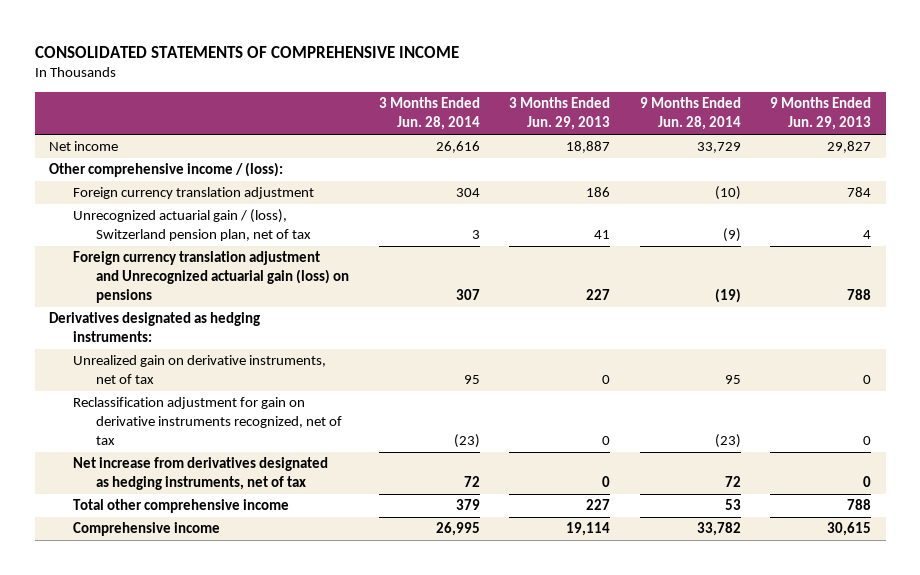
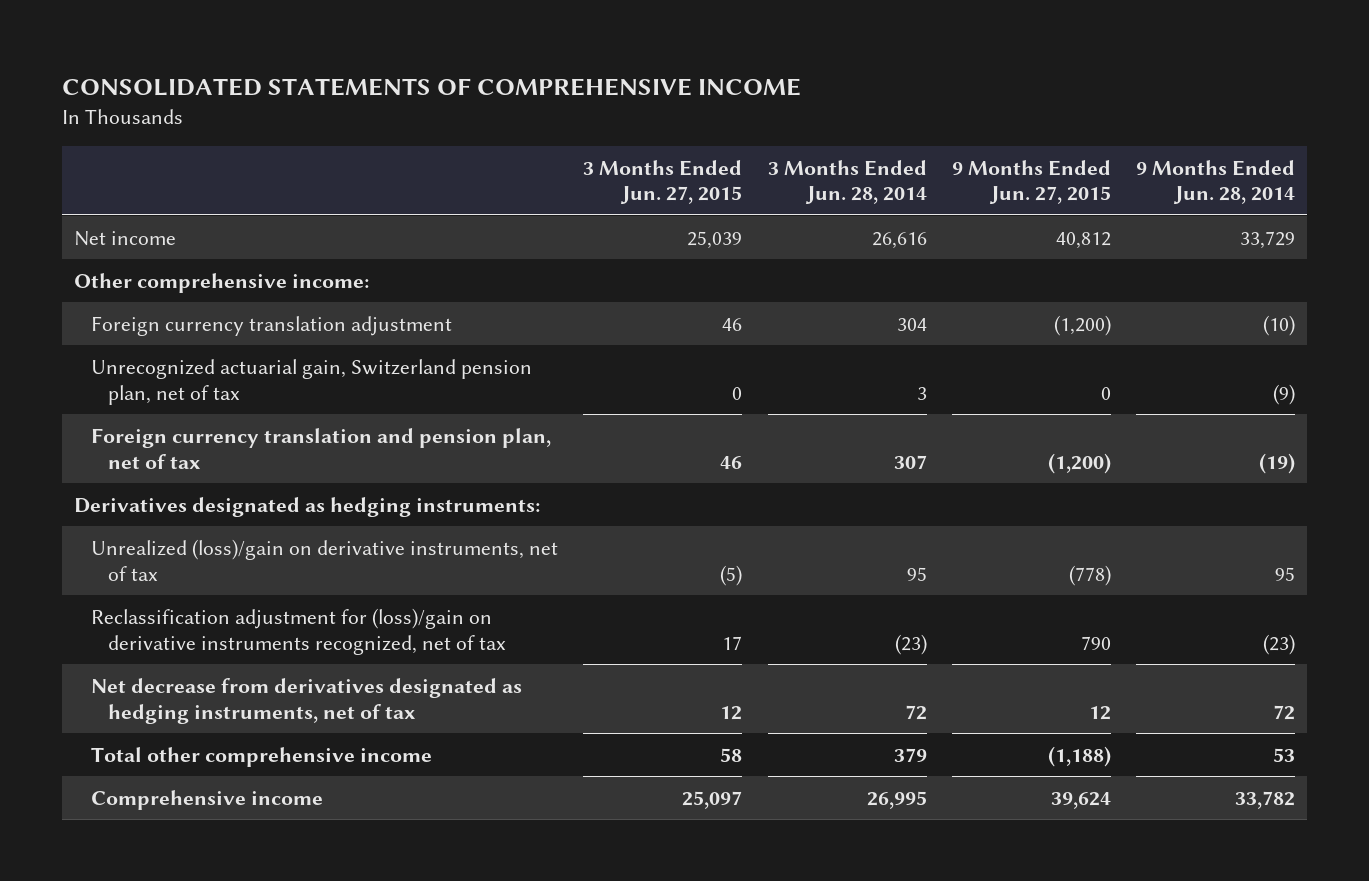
[509,97,611,131] 3 Months Ended Jun. 29, 2013 -> none
[770,97,872,131] 9 Months Ended Jun. 29, 2013 -> none
none -> [583,159,743,205] 3 Months Ended Jun. 27, 2015
none -> [951,159,1111,205] 9 Months Ended Jun. 27, 2015
[49,162,284,178] Other comprehensive income / (loss): -> [74,272,370,293] Other comprehensive income:
[72,209,312,242] Unrecognized actuarial gain / (loss), Switzerland pension plan, net of tax -> [91,358,533,405] Unrecognized actuarial gain, Switzerland pension plan, net of tax
[72,251,350,304] Foreign currency translation adjustment and Unrecognized actuarial gain (loss) on pensions -> [91,427,552,469] Foreign currency translation and pension plan, net of tax
[72,355,326,385] Unrealized gain on derivative instruments, net of tax -> [91,538,559,581] Unrealized (loss)/gain on derivative instruments, net of tax
[72,397,343,446] Reclassification adjustment for gain on derivative instruments recognized, net of tax -> [91,607,507,655] Reclassification adjustment for (loss)/gain on derivative instruments recognized, net of tax
[72,457,328,491] Net increase from derivatives designated as hedging instruments, net of tax -> [91,677,523,724] Net decrease from derivatives designated as hedging instruments, net of tax

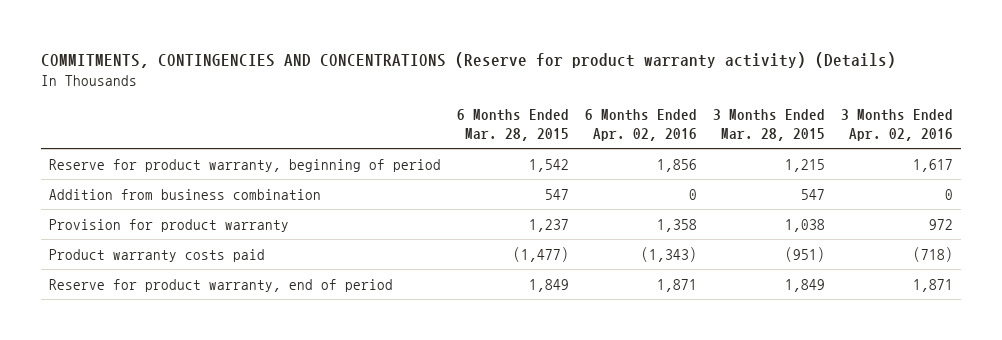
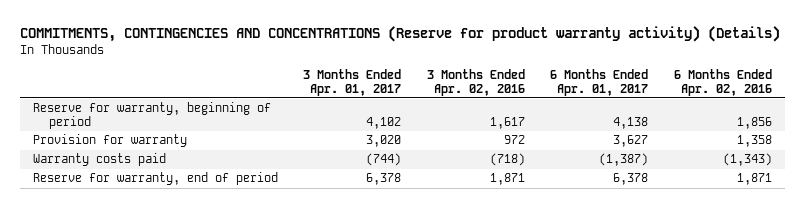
[457,109,570,142] 6 Months Ended Mar. 28, 2015 -> none
[713,109,826,142] 3 Months Ended Mar. 28, 2015 -> none
none -> [303,69,402,96] 3 Months Ended Apr. 01, 2017
none -> [550,69,649,96] 6 Months Ended Apr. 01, 2017
[49,188,322,200] Addition from business combination -> none
[49,158,442,172] Reserve for product warranty, beginning of period -> [32,102,271,130] Reserve for warranty, beginning of period
[49,218,290,232] Provision for product warranty -> [32,134,187,148] Provision for warranty
[49,248,266,262] Product warranty costs paid -> [32,153,166,167] Warranty costs paid
[49,278,394,292] Reserve for product warranty, end of period -> [32,172,278,186] Reserve for warranty, end of period

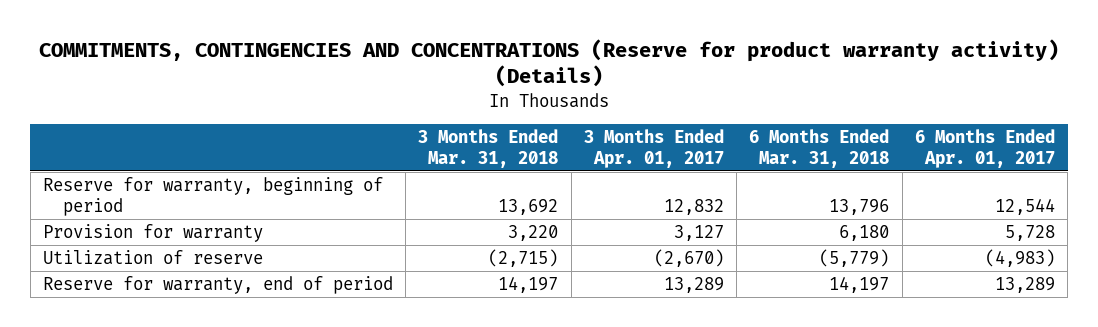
[426,69,525,96] 3 Months Ended Apr. 02, 2016 -> none
[673,69,772,96] 6 Months Ended Apr. 02, 2016 -> none
none -> [418,128,559,168] 3 Months Ended Mar. 31, 2018
none -> [749,128,890,168] 6 Months Ended Mar. 31, 2018
[32,153,166,167] Warranty costs paid -> none
[366,117,402,130] 4,102 -> [663,198,724,215] 12,832
[613,117,649,130] 4,138 -> [994,197,1055,215] 12,544
[366,135,402,148] 3,020 -> [673,224,724,241] 3,127
[613,135,649,148] 3,627 -> [1004,224,1055,241] 5,728
none -> [42,249,263,265] Utilization of reserve
[366,173,402,186] 6,378 -> [663,276,724,293] 13,289
[613,173,649,186] 6,378 -> [994,276,1055,293] 13,289

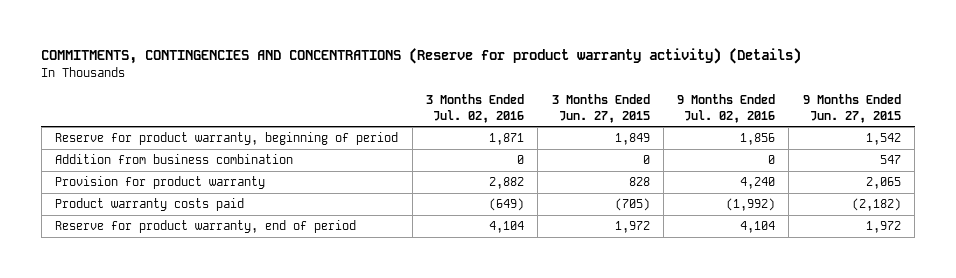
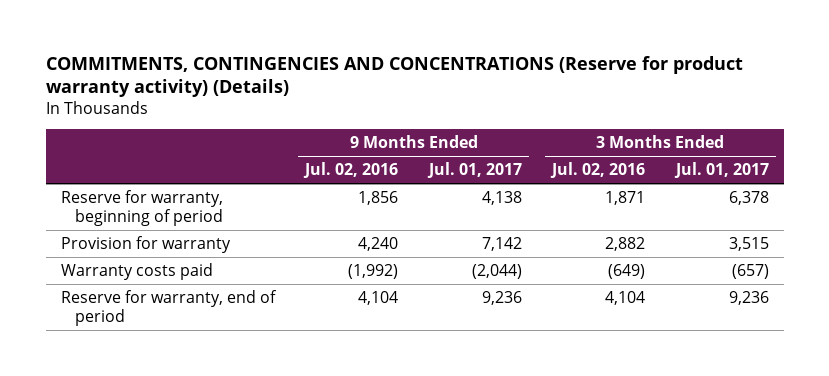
[551,94,650,123] 3 Months Ended Jun. 27, 2015 -> none
[802,94,901,123] 9 Months Ended Jun. 27, 2015 -> none
none -> [426,162,522,179] Jul. 01, 2017
none -> [673,162,769,179] Jul. 01, 2017
[55,154,294,165] Addition from business combination -> none
[55,132,399,146] Reserve for product warranty, beginning of period -> [60,189,224,226] Reserve for warranty, beginning of period
[55,176,266,190] Provision for product warranty -> [60,235,231,253] Provision for warranty
[55,198,245,212] Product warranty costs paid -> [60,262,213,280] Warranty costs paid
[55,220,357,234] Reserve for product warranty, end of period -> [60,289,277,326] Reserve for warranty, end of period

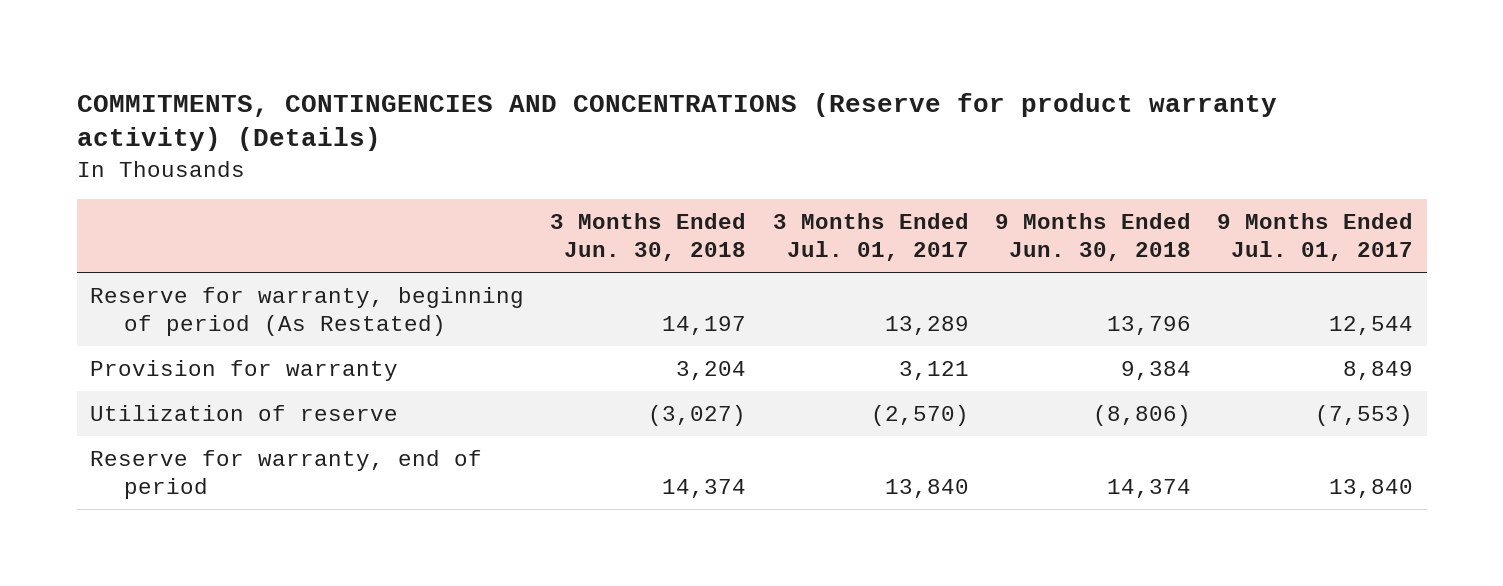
[303,162,399,179] Jul. 02, 2016 -> none
[550,162,646,179] Jul. 02, 2016 -> none
none -> [550,213,747,262] 3 Months Ended Jun. 30, 2018
none -> [994,213,1191,262] 9 Months Ended Jun. 30, 2018
[60,262,213,280] Warranty costs paid -> none
[60,189,224,226] Reserve for warranty, beginning of period -> [89,286,524,337] Reserve for warranty, beginning of period (As Restated)
[481,190,522,205] 4,138 -> [1329,316,1414,336] 12,544
[728,190,769,205] 6,378 -> [884,316,969,336] 13,289
[481,236,522,251] 7,142 -> [1343,360,1414,380] 8,849
[728,236,769,251] 3,515 -> [898,360,969,380] 3,121
none -> [89,404,398,421] Utilization of reserve
[481,290,522,305] 9,236 -> [1329,479,1414,499] 13,840
[728,290,769,305] 9,236 -> [884,479,969,499] 13,840

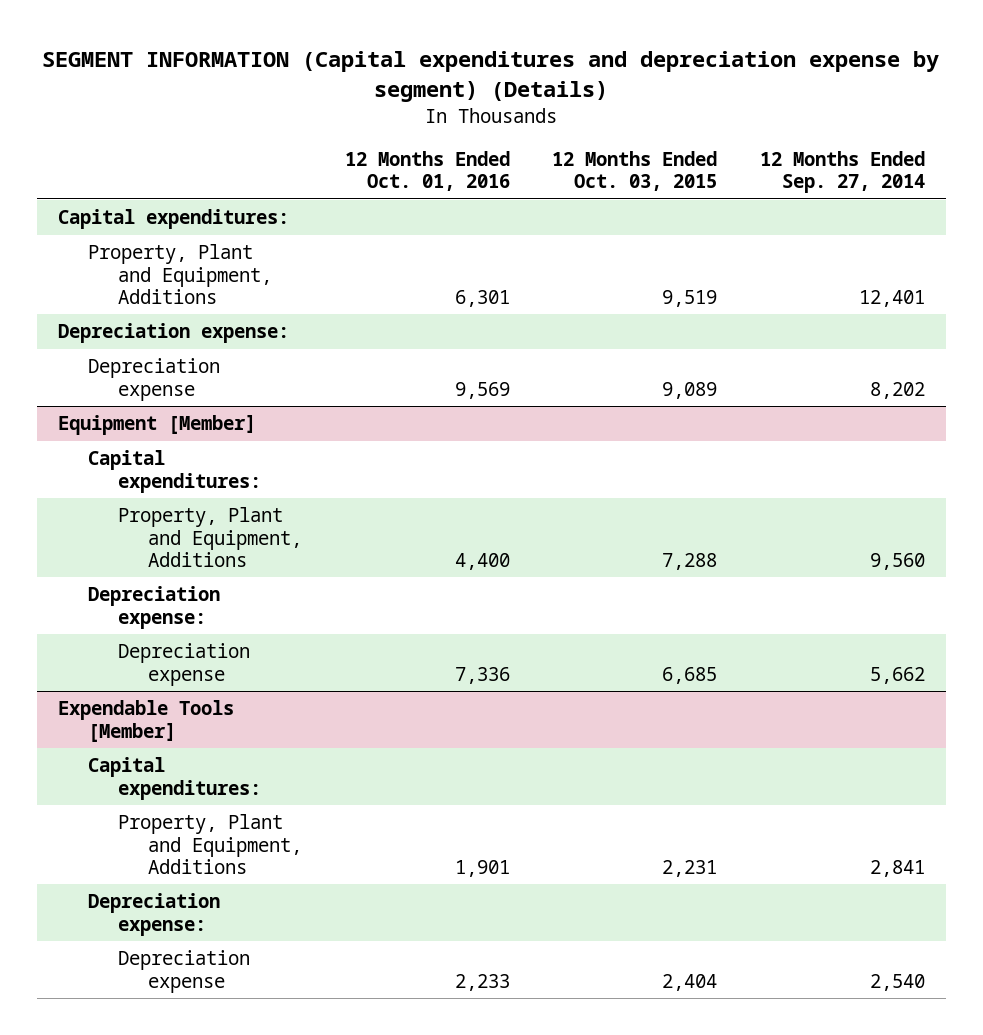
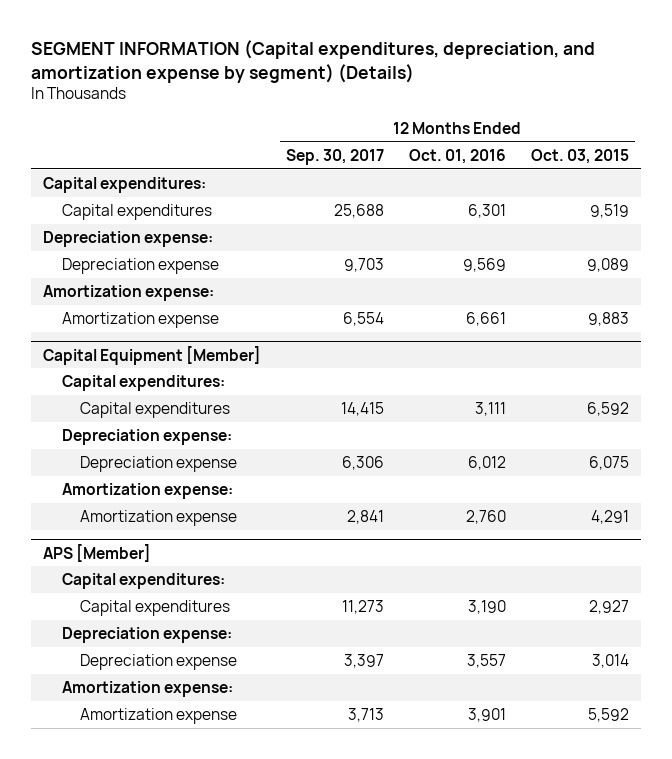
[42,50,940,102] SEGMENT INFORMATION (Capital expenditures and depreciation expense by segment) (Details) -> [30,39,595,83] SEGMENT INFORMATION (Capital expenditures, depreciation, and amortization expense by segment) (Details)
[759,151,925,194] 12 Months Ended Sep. 27, 2014 -> none
none -> [286,148,385,165] Sep. 30, 2017
[88,244,273,304] Property, Plant and Equipment, Additions -> [61,204,212,221] Capital expenditures
none -> [43,285,215,302] Amortization expense:
none -> [61,312,219,329] Amortization expense
[58,415,257,436] Equipment [Member] -> [43,345,262,365] Capital Equipment [Member]
[118,507,303,567] Property, Plant and Equipment, Additions -> none
none -> [80,402,231,419] Capital expenditures
[454,666,510,684] 7,336 -> [467,456,506,471] 6,012
[662,666,718,684] 6,685 -> [588,456,629,471] 6,075
none -> [61,483,233,500] Amortization expense:
none -> [80,510,238,527] Amortization expense
[58,700,235,742] Expendable Tools [Member] -> [43,543,152,562] APS [Member]
[118,814,303,874] Property, Plant and Equipment, Additions -> none
none -> [80,600,231,617] Capital expenditures
[454,973,510,991] 2,233 -> [466,654,506,669] 3,557
[662,973,718,991] 2,404 -> [591,654,629,669] 3,014
none -> [61,681,233,698] Amortization expense:
none -> [80,708,238,725] Amortization expense

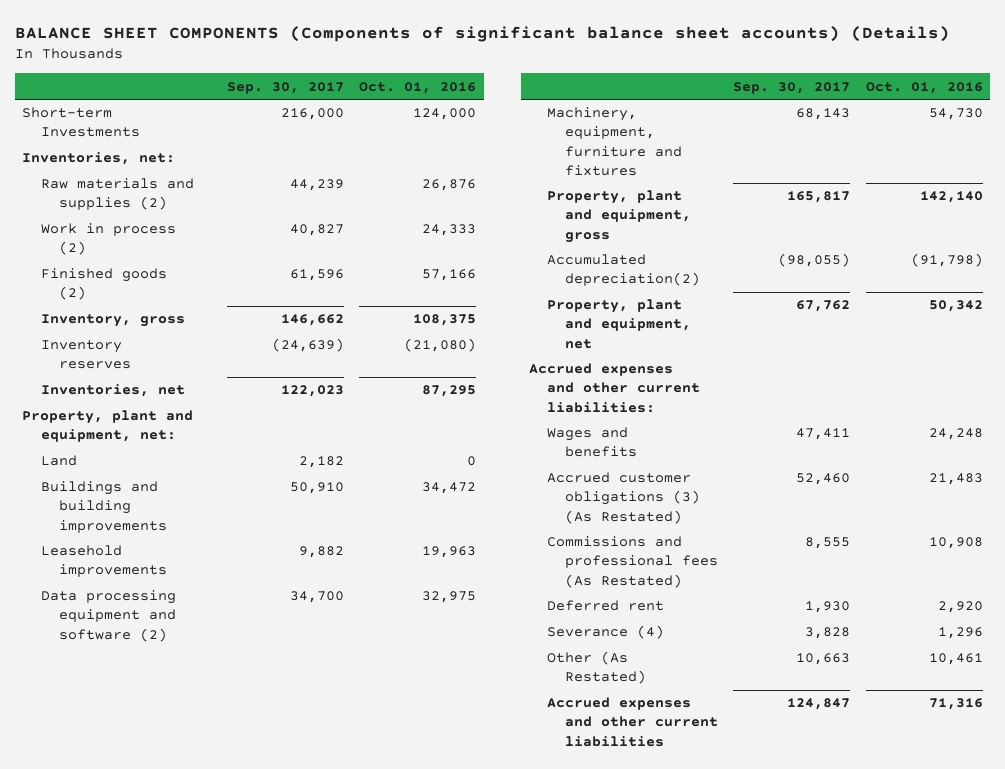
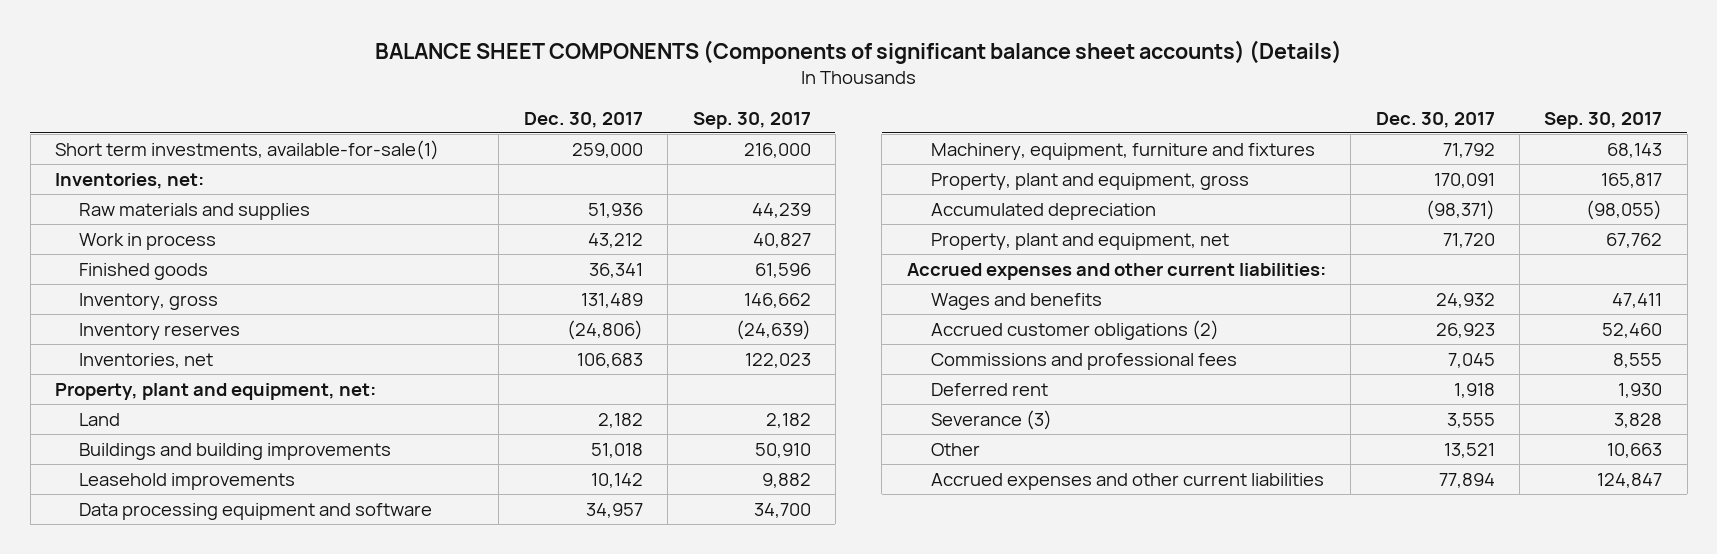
[359,81,477,94] Oct. 01, 2016 -> none
none -> [523,111,643,128] Dec. 30, 2017
[22,107,140,138] Short-term Investments -> [55,139,440,160] Short term investments, available-for-sale(1)
[40,178,194,211] Raw materials and supplies (2) -> [78,202,310,220] Raw materials and supplies
[40,223,176,256] Work in process (2) -> [78,232,216,250] Work in process
[40,268,167,301] Finished goods (2) -> [78,262,208,280] Finished goods
[40,590,177,642] Data processing equipment and software (2) -> [78,502,432,520] Data processing equipment and software
[547,254,701,287] Accumulated depreciation(2) -> [930,202,1156,220] Accumulated depreciation
[547,472,701,524] Accrued customer obligations (3) (As Restated) -> [930,319,1219,340] Accrued customer obligations (2)
[547,536,719,588] Commissions and professional fees (As Restated) -> [930,352,1237,370] Commissions and professional fees
[547,625,665,640] Severance (4) -> [930,409,1052,430] Severance (3)
[547,651,647,685] Other (As Restated) -> [930,442,980,456] Other

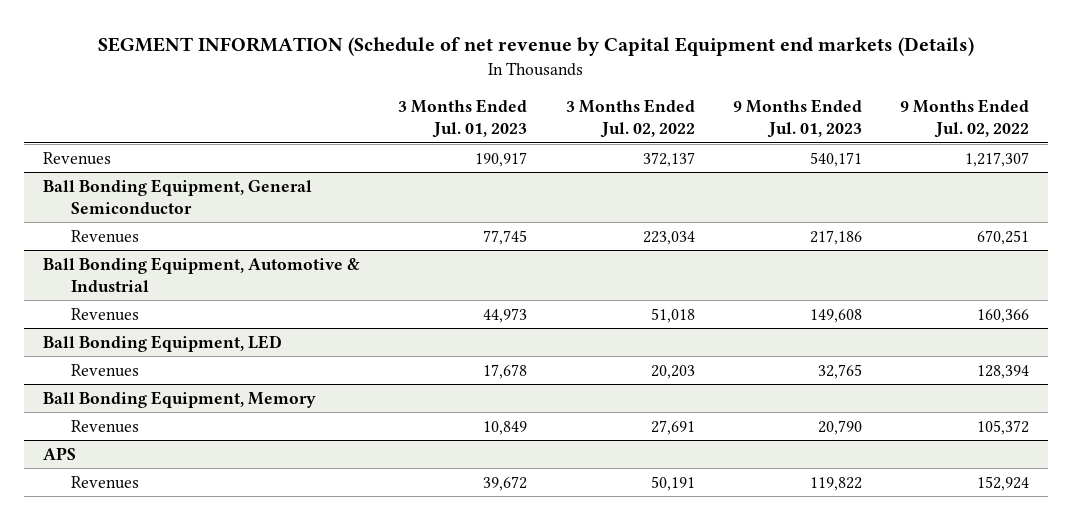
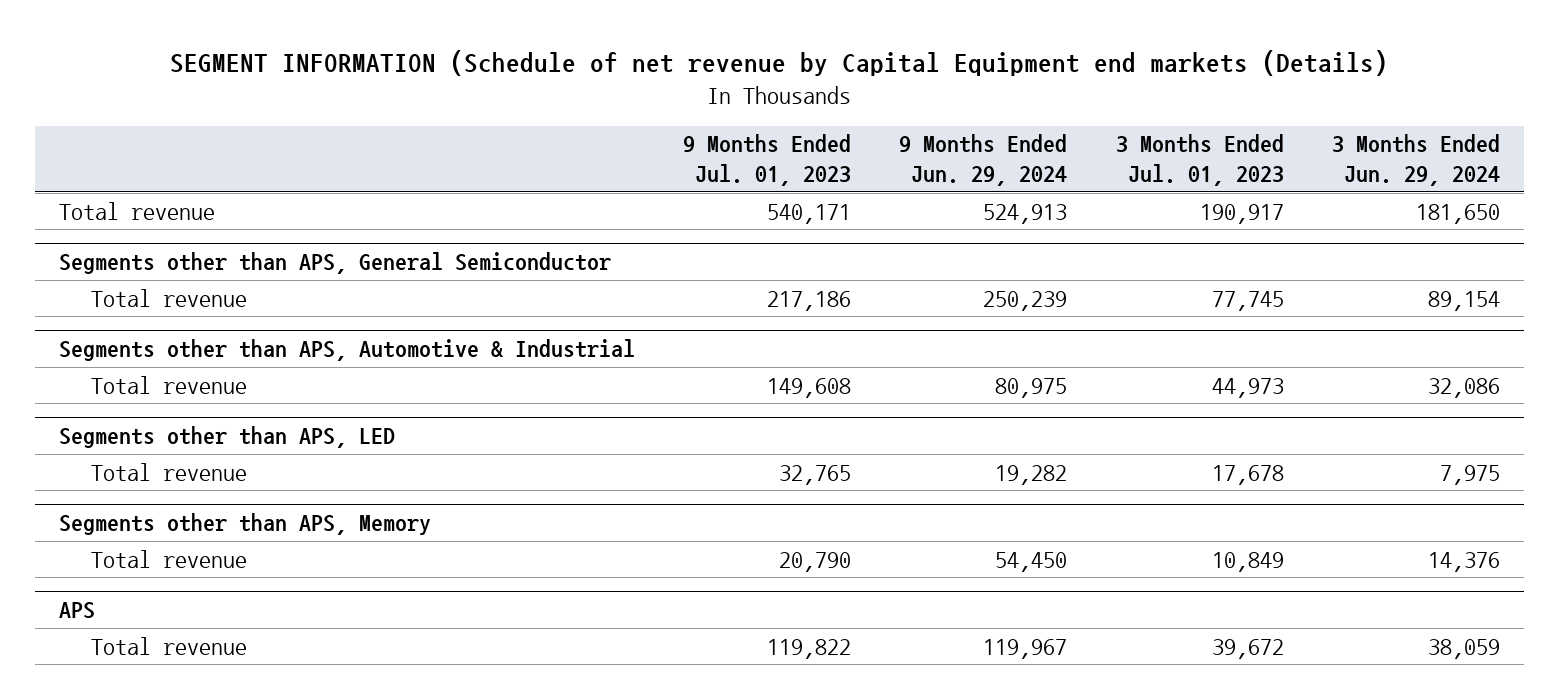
[565,99,695,139] 3 Months Ended Jul. 02, 2022 -> none
[899,99,1029,139] 9 Months Ended Jul. 02, 2022 -> none
none -> [899,134,1068,187] 9 Months Ended Jun. 29, 2024
none -> [1332,134,1501,187] 3 Months Ended Jun. 29, 2024
[43,178,313,214] Ball Bonding Equipment, General Semiconductor -> none
[43,256,361,292] Ball Bonding Equipment, Automotive & Industrial -> none
[43,334,283,352] Ball Bonding Equipment, LED -> none
[43,390,317,408] Ball Bonding Equipment, Memory -> none
[43,151,112,165] Revenues -> [58,201,215,220] Total revenue
none -> [58,252,611,275] Segments other than APS, General Semiconductor
[71,229,140,243] Revenues -> [90,288,247,307] Total revenue
none -> [58,339,635,362] Segments other than APS, Automotive & Industrial
[71,307,140,321] Revenues -> [90,375,247,394] Total revenue
none -> [58,426,395,449] Segments other than APS, LED
[71,363,140,377] Revenues -> [90,462,247,481] Total revenue
none -> [58,513,431,536] Segments other than APS, Memory
[71,419,140,433] Revenues -> [90,549,247,568] Total revenue
[71,475,140,489] Revenues -> [90,636,247,655] Total revenue

